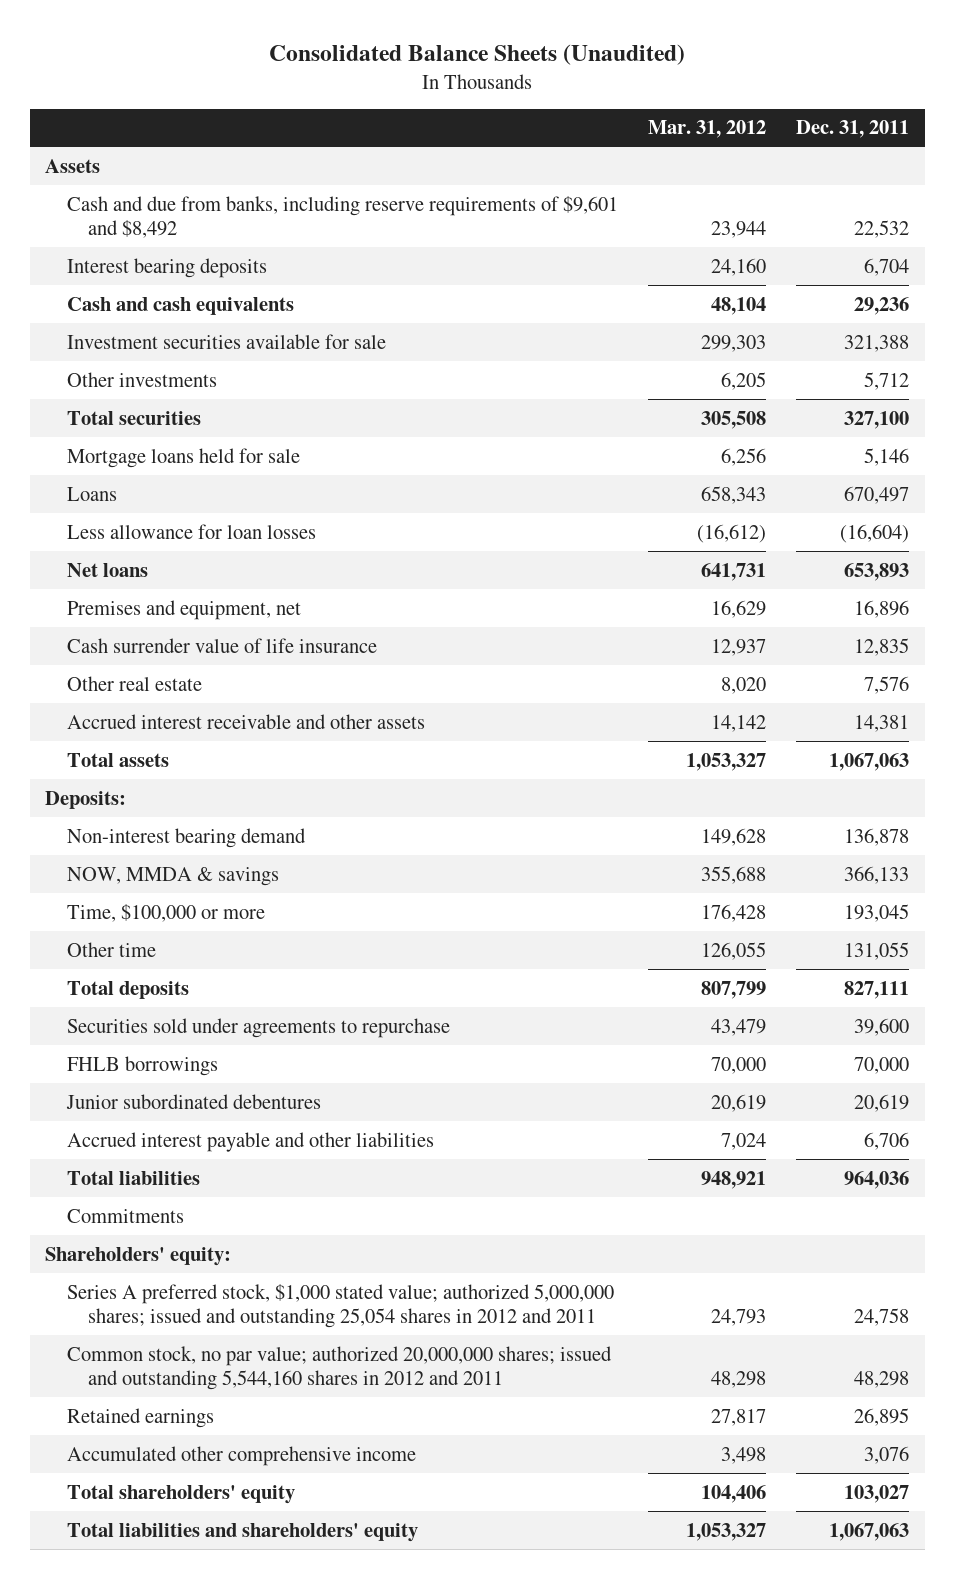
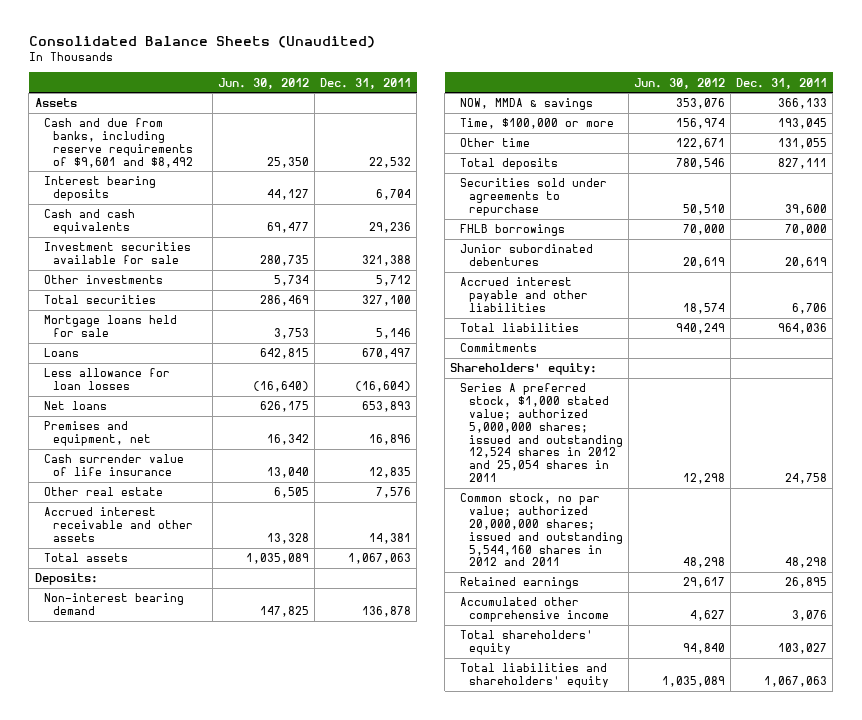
[648,120,767,139] Mar. 31, 2012 -> none
none -> [218,77,310,89] Jun. 30, 2012
[66,1283,614,1329] Series A preferred stock, $1,000 stated value; authorized 5,000,000 shares; issued and outstanding 25,054 shares in 2012 and 2011 -> [459,383,623,483] Series A preferred stock, $1,000 stated value; authorized 5,000,000 shares; issued and outstanding 12,524 shares in 2012 and 25,054 shares in 2011

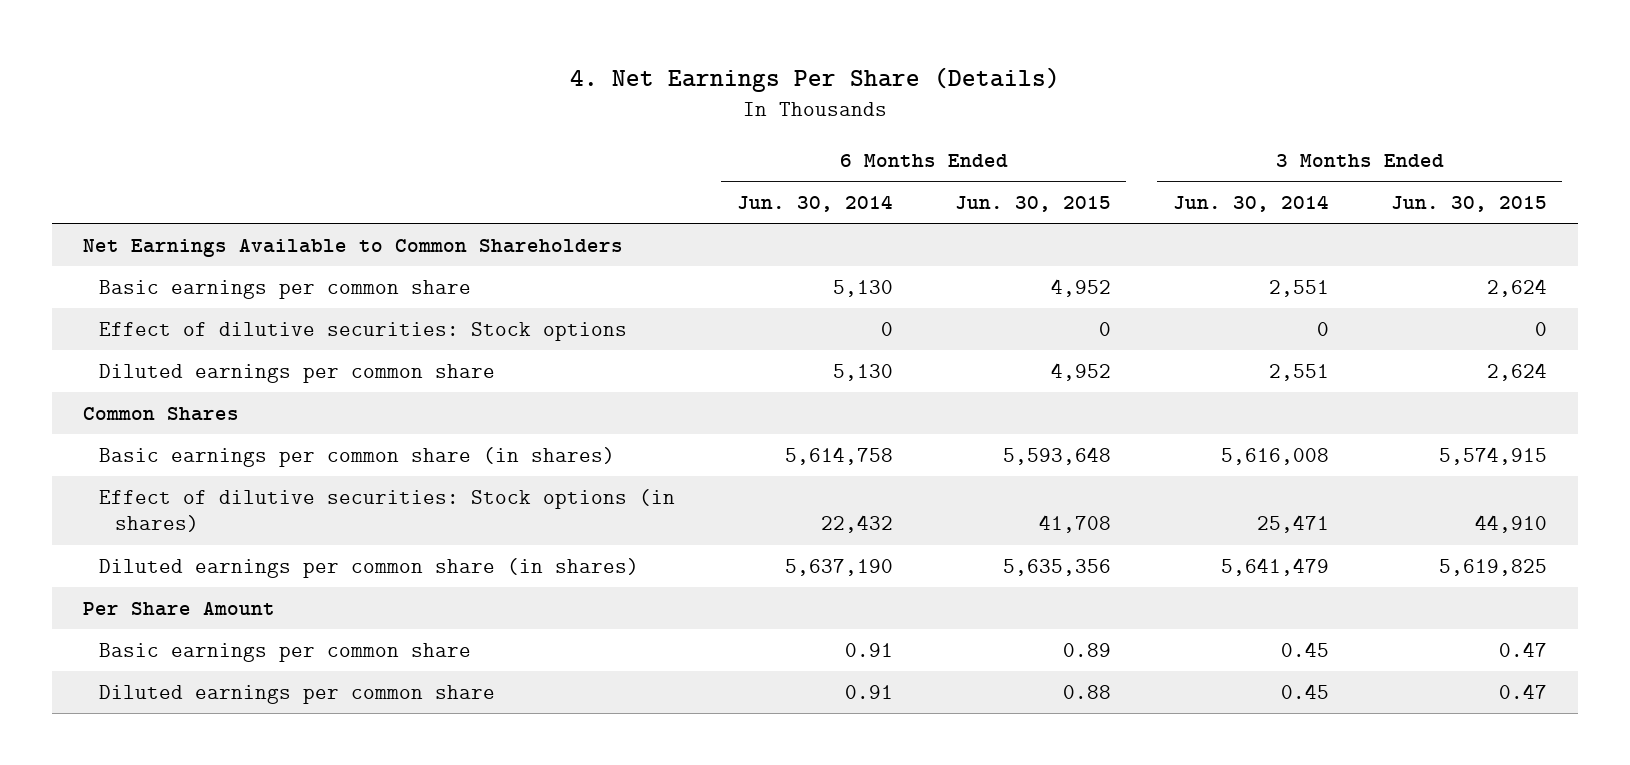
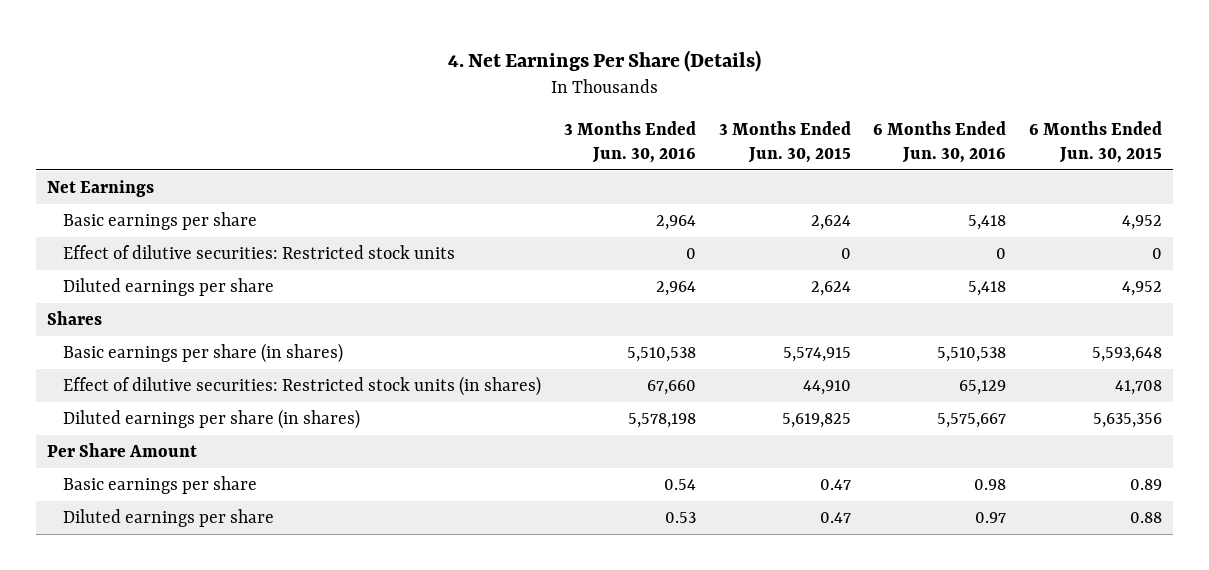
[736,194,893,212] Jun. 30, 2014 -> none
[1172,194,1329,212] Jun. 30, 2014 -> none
none -> [563,120,696,163] 3 Months Ended Jun. 30, 2016
none -> [873,120,1007,163] 6 Months Ended Jun. 30, 2016
[82,238,623,257] Net Earnings Available to Common Shareholders -> [47,180,155,198] Net Earnings
[98,279,471,299] Basic earnings per common share -> [63,212,258,231] Basic earnings per share
[98,321,627,341] Effect of dilutive securities: Stock options -> [63,245,456,260] Effect of dilutive securities: Restricted stock units
[98,363,495,383] Diluted earnings per common share -> [63,278,275,297] Diluted earnings per share
[82,406,239,421] Common Shares -> [47,311,103,326] Shares
[98,446,615,467] Basic earnings per common share (in shares) -> [63,343,344,364] Basic earnings per share (in shares)
[98,488,675,533] Effect of dilutive securities: Stock options (in shares) -> [63,376,542,397] Effect of dilutive securities: Restricted stock units (in shares)
[98,557,639,578] Diluted earnings per common share (in shares) -> [63,409,361,430] Diluted earnings per share (in shares)
[98,642,471,662] Basic earnings per common share -> [63,476,258,495] Basic earnings per share
[98,684,495,704] Diluted earnings per common share -> [63,509,275,528] Diluted earnings per share

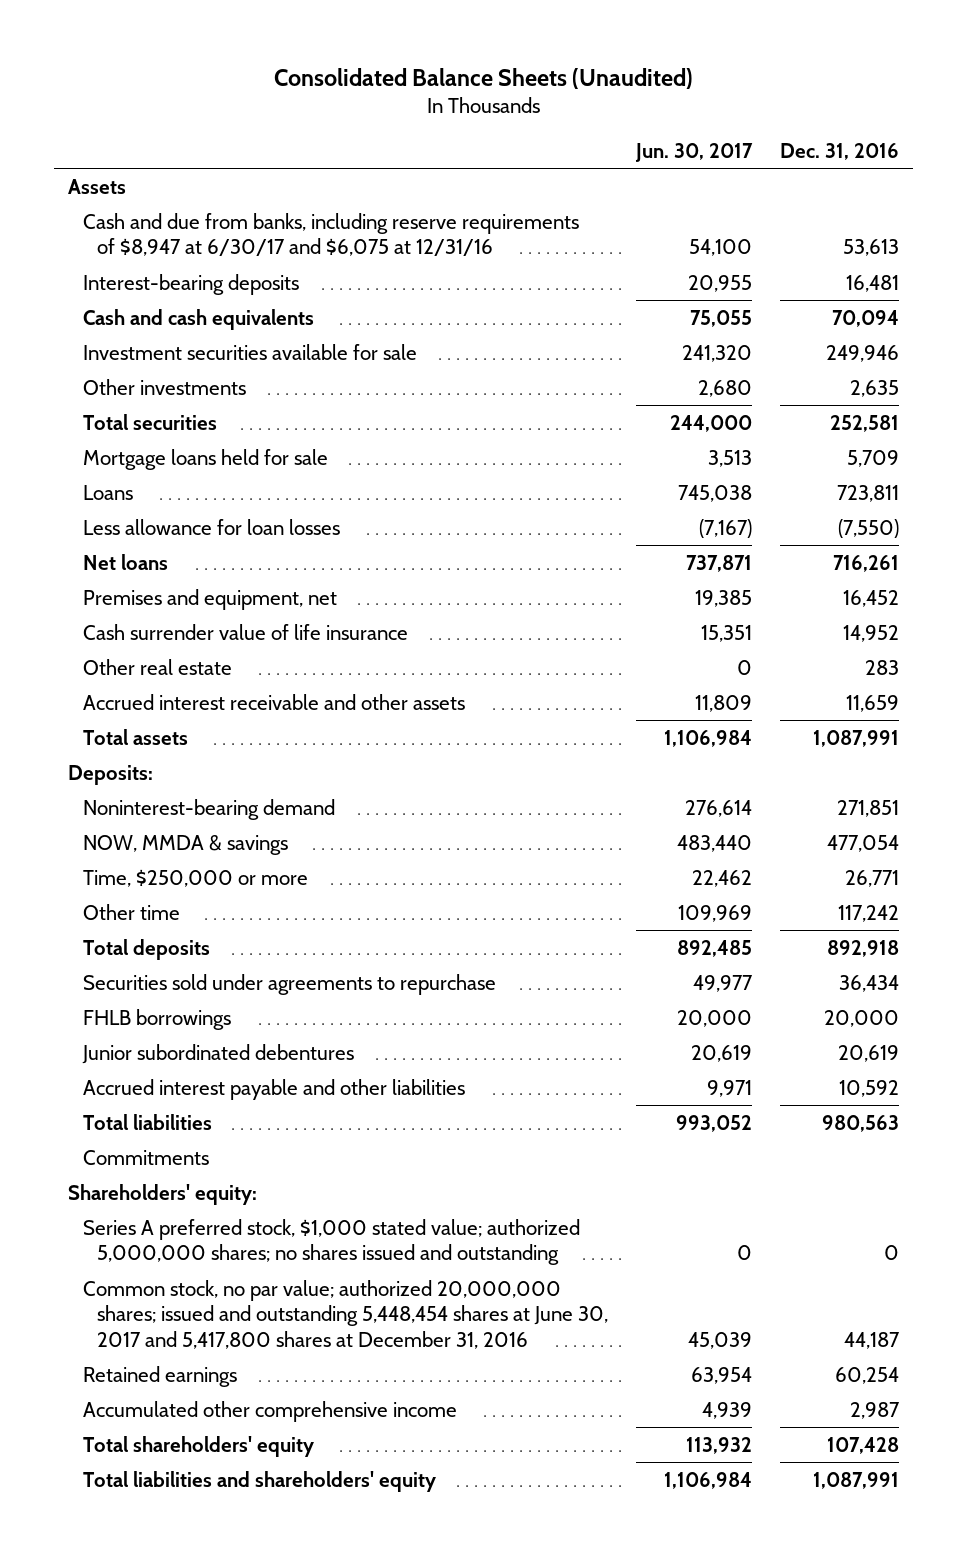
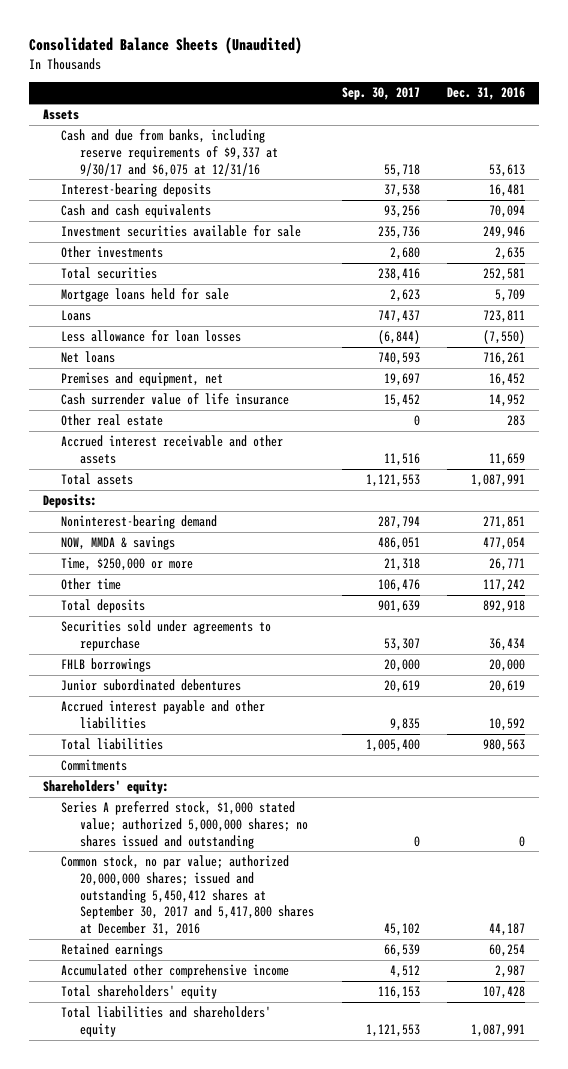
[635,143,754,163] Jun. 30, 2017 -> none
none -> [341,87,420,101] Sep. 30, 2017
[82,212,579,257] Cash and due from banks, including reserve requirements of $8,947 at 6/30/17 and $6,075 at 12/31/16 -> [61,129,279,177] Cash and due from banks, including reserve requirements of $9,337 at 9/30/17 and $6,075 at 12/31/16
[82,1279,609,1350] Common stock, no par value; authorized 20,000,000 shares; issued and outstanding 5,448,454 shares at June 30, 2017 and 5,417,800 shares at December 31, 2016 -> [61,855,315,937] Common stock, no par value; authorized 20,000,000 shares; issued and outstanding 5,450,412 shares at September 30, 2017 and 5,417,800 shares at December 31, 2016

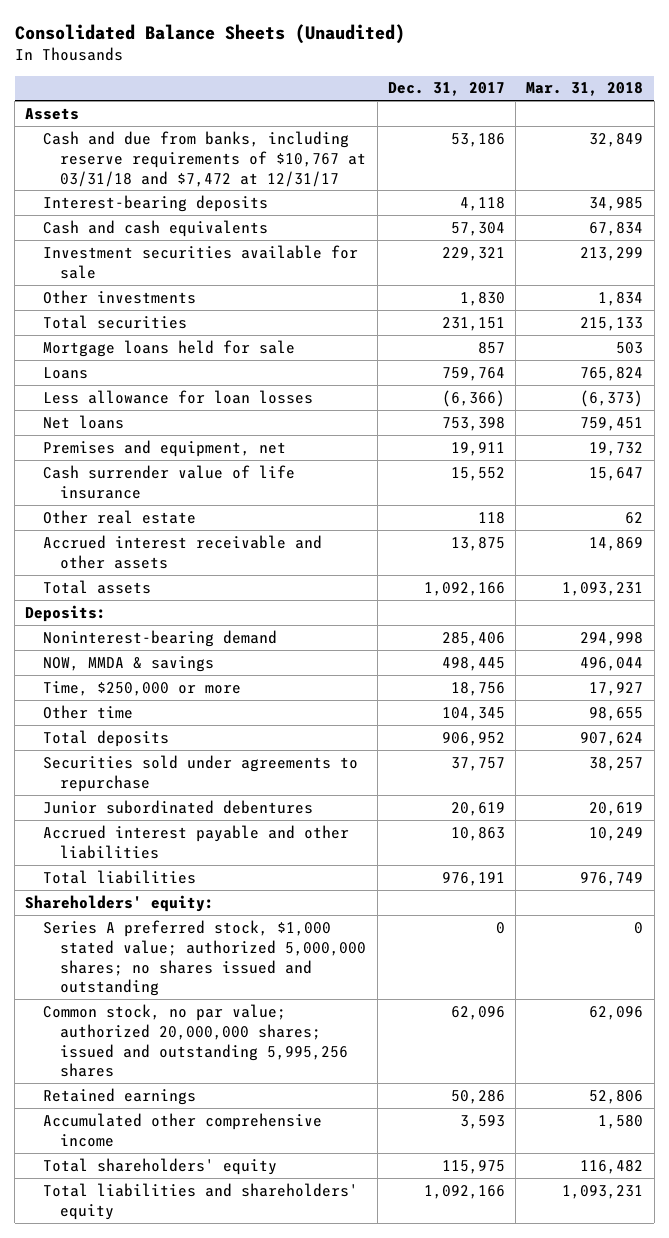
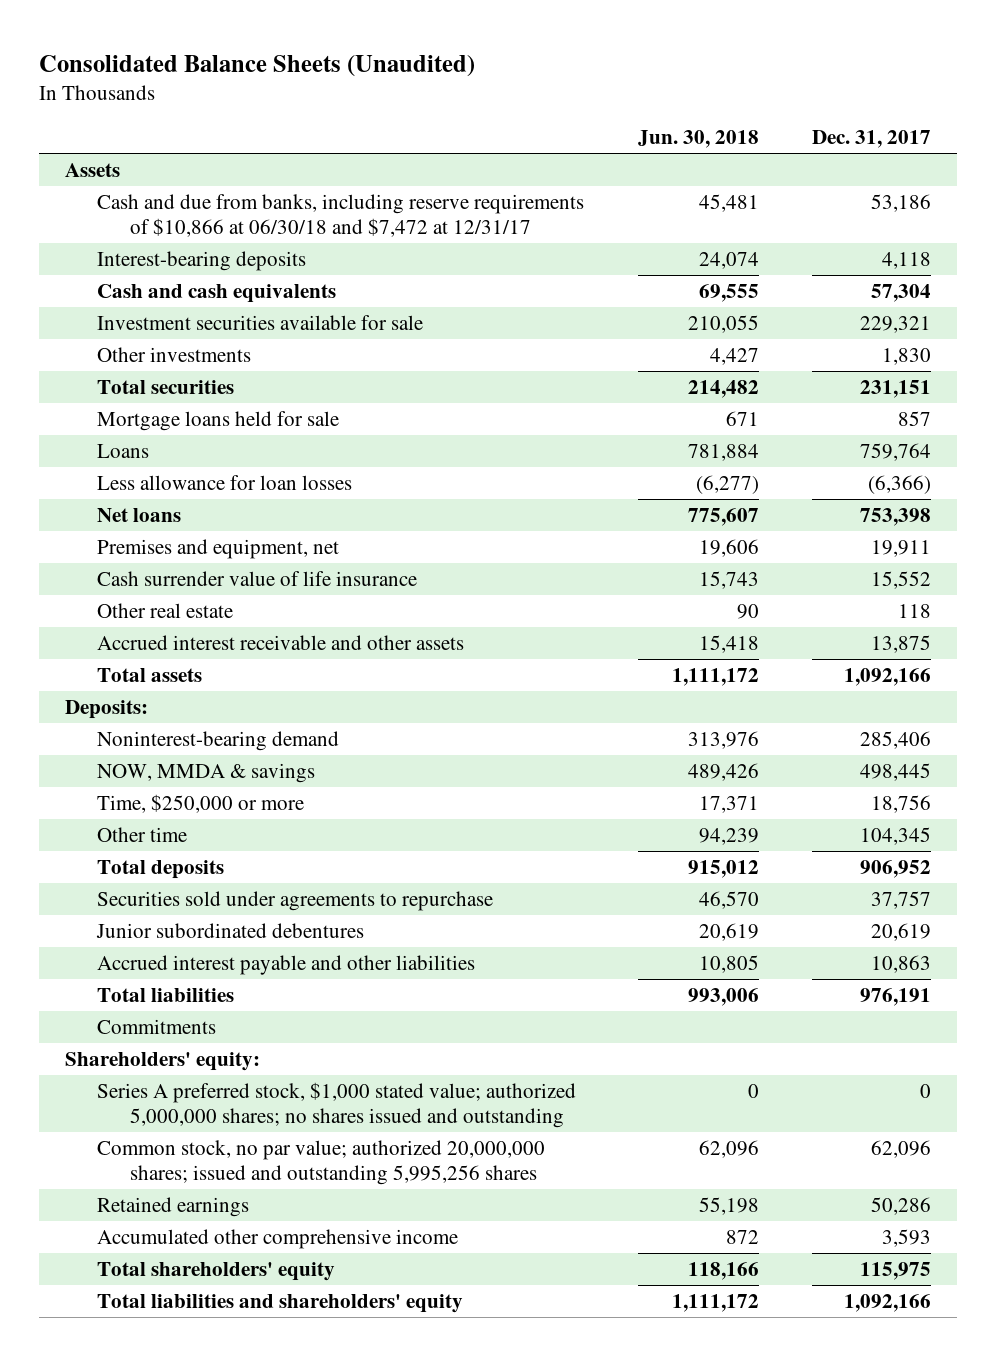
[526,82,644,97] Mar. 31, 2018 -> none
none -> [637,130,759,149] Jun. 30, 2018
[42,130,367,187] Cash and due from banks, including reserve requirements of $10,767 at 03/31/18 and $7,472 at 12/31/17 -> [97,193,585,237] Cash and due from banks, including reserve requirements of $10,866 at 06/30/18 and $7,472 at 12/31/17
none -> [97,1018,217,1034] Commitments

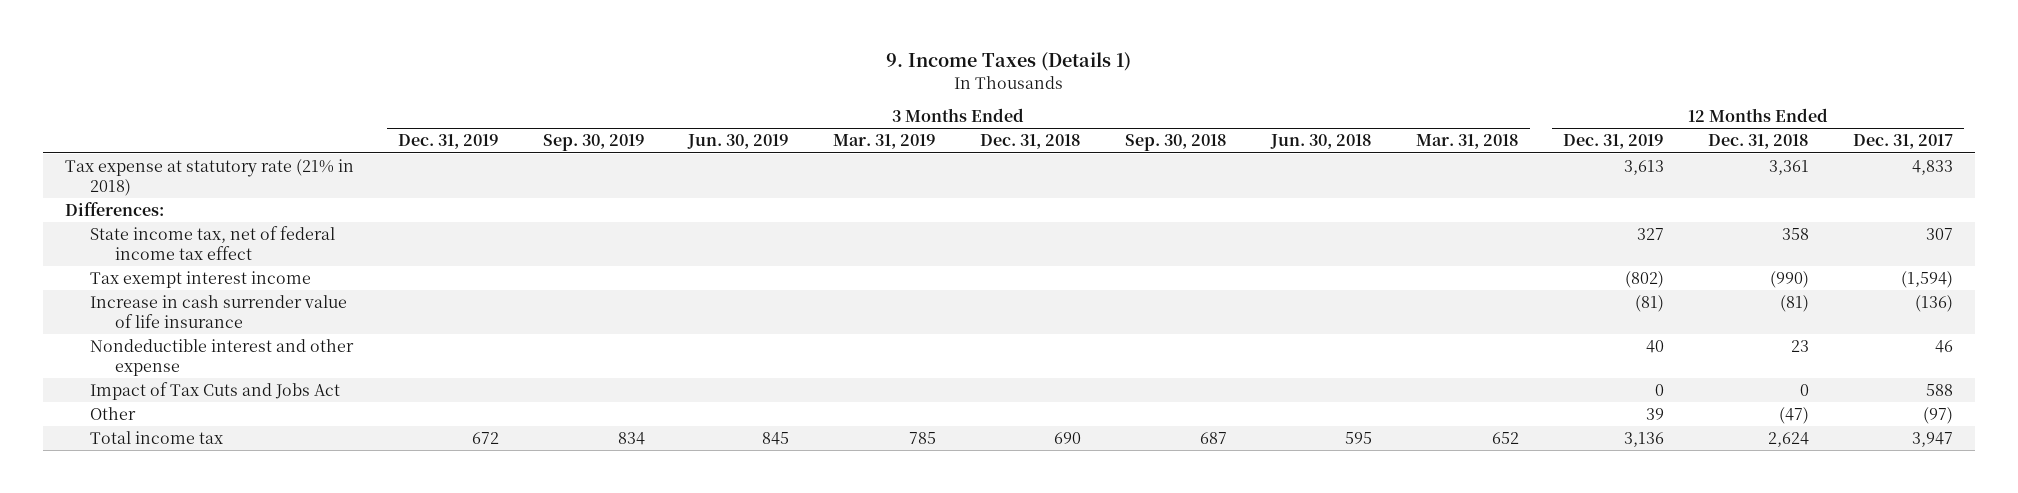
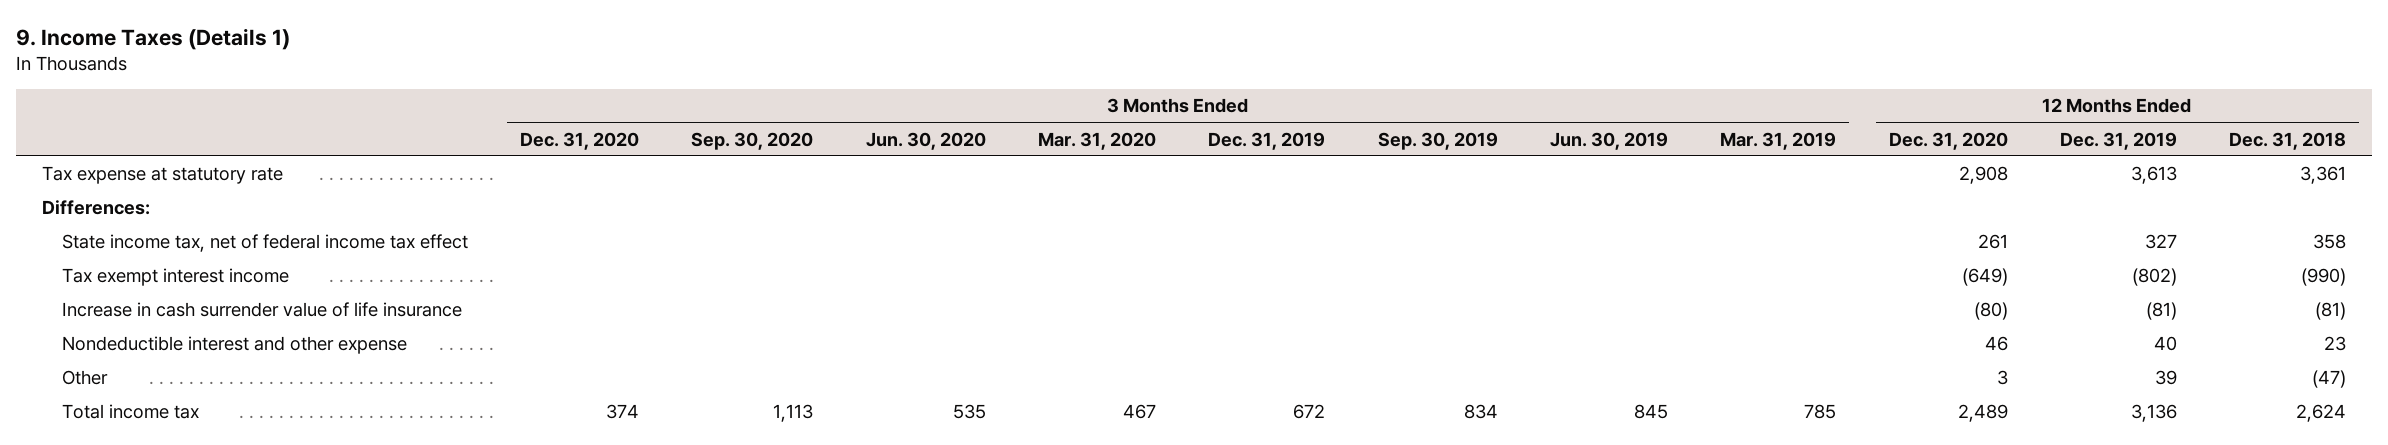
[980,134,1082,150] Dec. 31, 2018 -> none
[1125,134,1228,152] Sep. 30, 2018 -> none
[1270,134,1373,150] Jun. 30, 2018 -> none
[1416,134,1520,150] Mar. 31, 2018 -> none
[1852,134,1953,150] Dec. 31, 2017 -> none
none -> [520,131,640,150] Dec. 31, 2020
none -> [691,131,814,150] Sep. 30, 2020
none -> [865,131,986,150] Jun. 30, 2020
none -> [1038,131,1157,150] Mar. 31, 2020
none -> [1888,131,2008,150] Dec. 31, 2020
[64,158,354,196] Tax expense at statutory rate (21% in 2018) -> [41,166,283,185] Tax expense at statutory rate
[89,381,340,400] Impact of Tax Cuts and Jobs Act -> none

